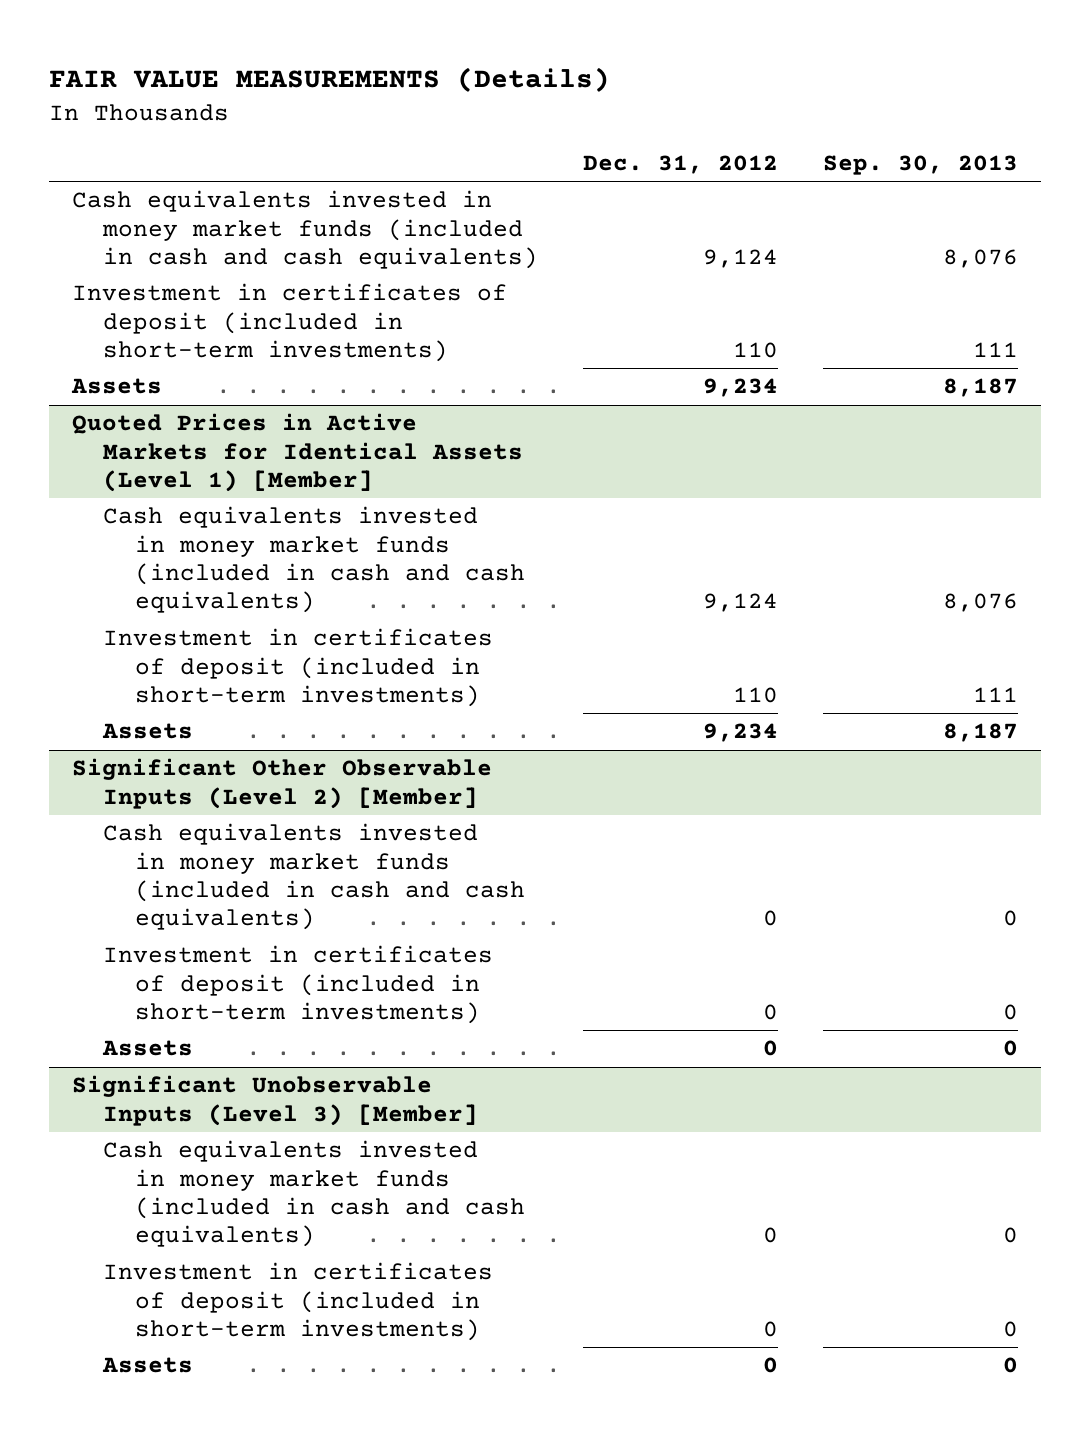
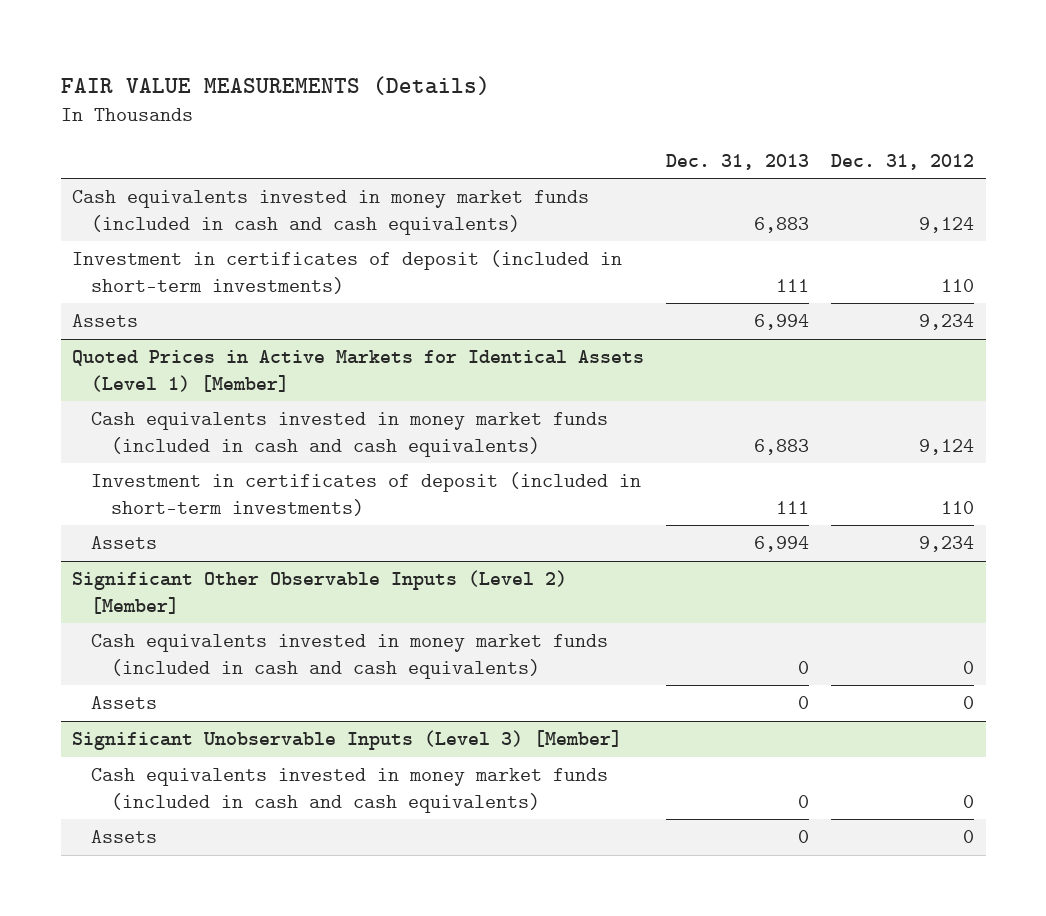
[823,154,1019,175] Sep. 30, 2013 -> none
none -> [666,153,810,170] Dec. 31, 2013
[103,945,494,1025] Investment in certificates of deposit (included in short-term investments) -> none
[103,1262,494,1342] Investment in certificates of deposit (included in short-term investments) -> none

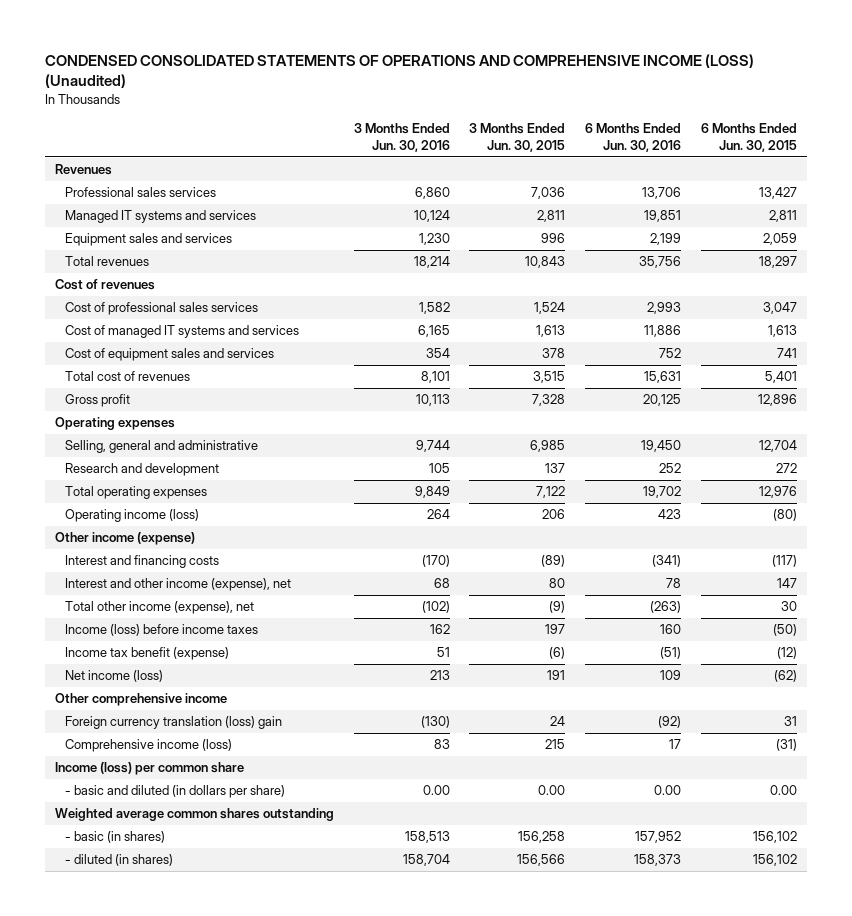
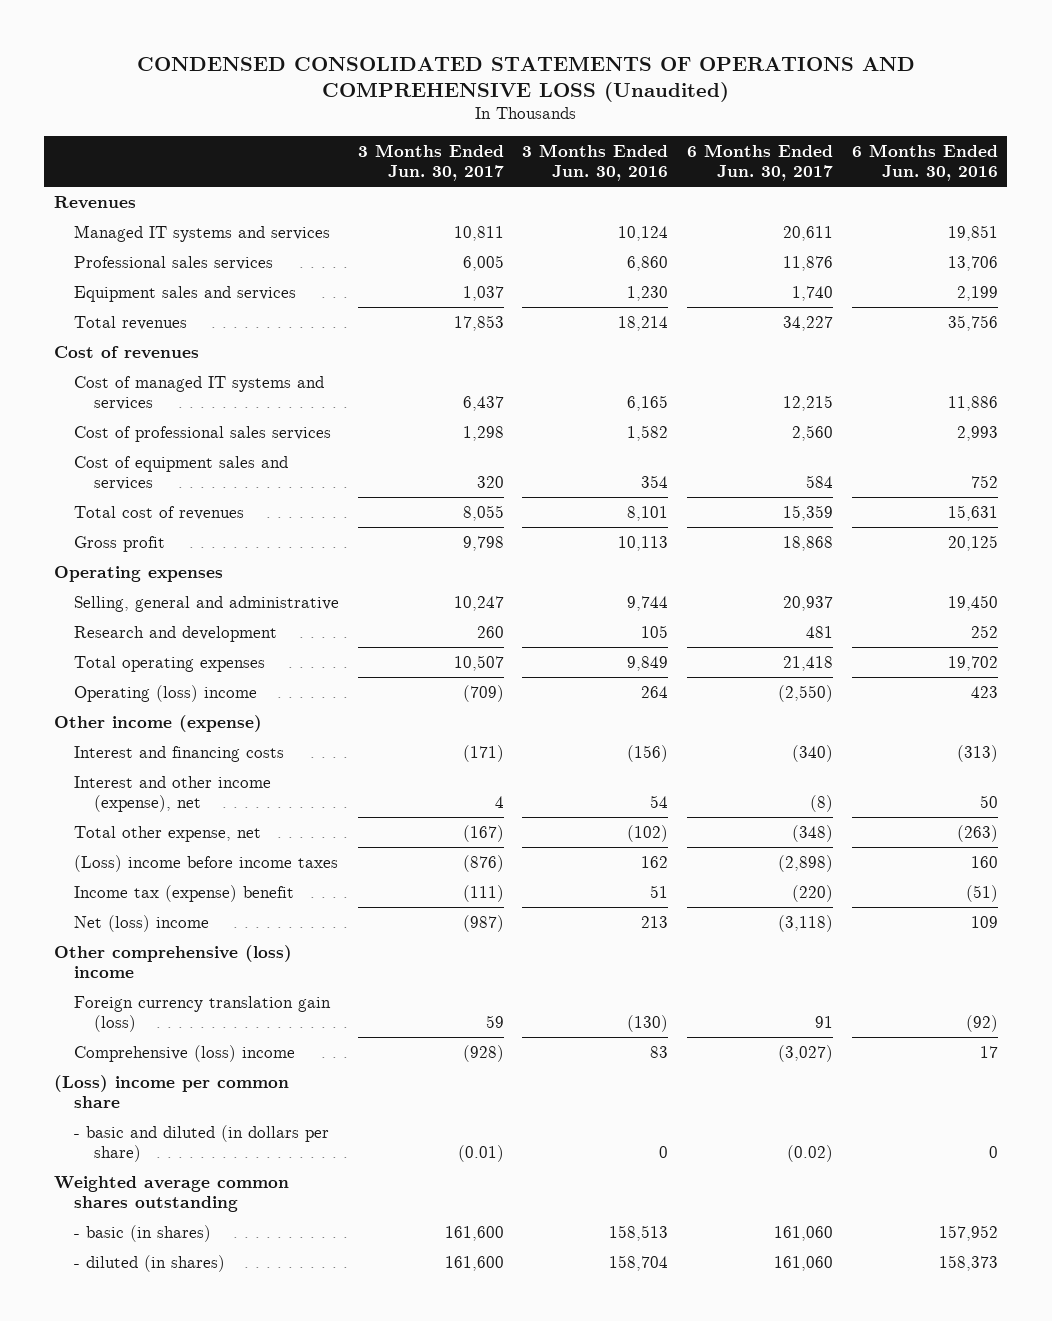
[45,53,755,89] CONDENSED CONSOLIDATED STATEMENTS OF OPERATIONS AND COMPREHENSIVE INCOME (LOSS) (Unaudited) -> [136,55,915,102] CONDENSED CONSOLIDATED STATEMENTS OF OPERATIONS AND COMPREHENSIVE LOSS (Unaudited)
[469,123,566,152] 3 Months Ended Jun. 30, 2015 -> none
[700,123,797,152] 6 Months Ended Jun. 30, 2015 -> none
none -> [357,144,504,181] 3 Months Ended Jun. 30, 2017
none -> [687,144,834,181] 6 Months Ended Jun. 30, 2017
[65,187,217,198] Professional sales services -> [73,255,273,270] Professional sales services
[65,302,259,316] Cost of professional sales services -> [73,425,331,442] Cost of professional sales services
[65,509,200,523] Operating income (loss) -> [73,684,257,702] Operating (loss) income
[421,555,450,568] (170) -> [627,744,669,762] (156)
[652,555,682,568] (341) -> [956,744,998,762] (313)
[433,578,450,589] 68 -> [650,794,669,808] 54
[666,578,682,589] 78 -> [979,794,998,808] 50
[65,601,255,615] Total other income (expense), net -> [73,825,261,842] Total other expense, net
[65,624,259,637] Income (loss) before income taxes -> [73,854,338,872] (Loss) income before income taxes
[65,647,230,661] Income tax benefit (expense) -> [73,884,294,902] Income tax (expense) benefit
[65,670,164,683] Net income (loss) -> [73,914,209,932] Net (loss) income
[55,693,228,707] Other comprehensive income -> [53,944,292,978] Other comprehensive (loss) income
[65,716,283,730] Foreign currency translation (loss) gain -> [73,995,331,1032] Foreign currency translation gain (loss)
[65,739,233,753] Comprehensive income (loss) -> [73,1044,295,1062] Comprehensive (loss) income
[55,762,245,776] Income (loss) per common share -> [53,1074,289,1108] (Loss) income per common share
[422,785,450,796] 0.00 -> [659,1145,669,1158] 0
[654,785,682,796] 0.00 -> [988,1145,998,1158] 0

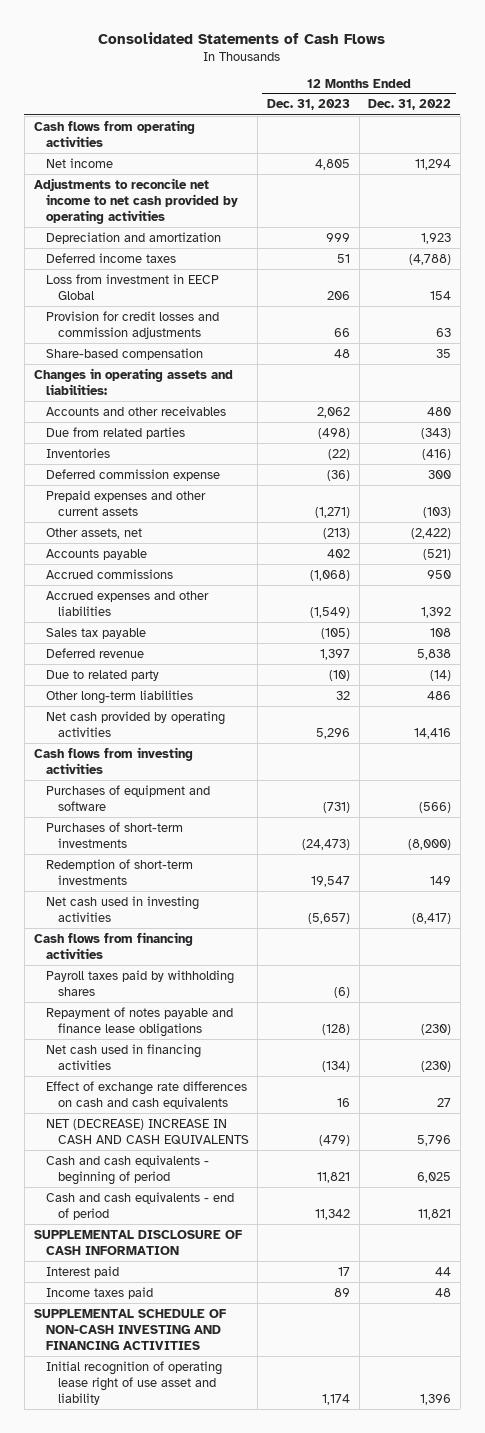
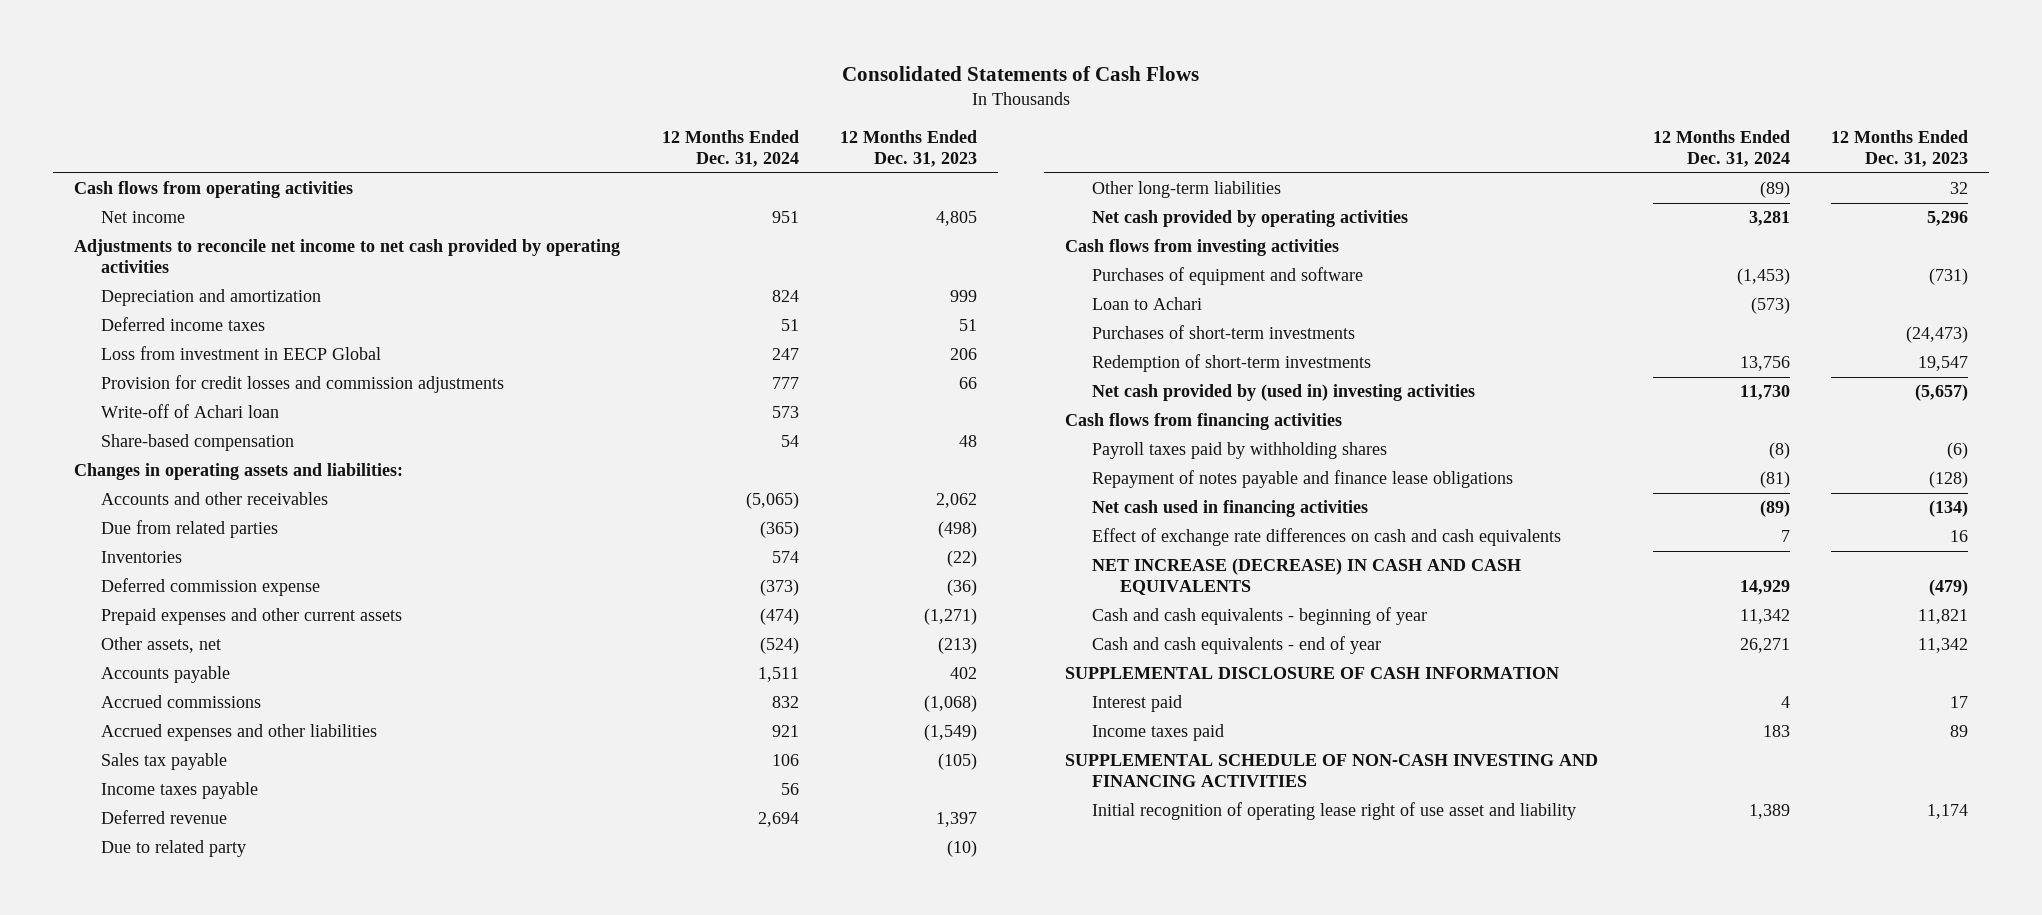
[368,99,452,111] Dec. 31, 2022 -> none
none -> [661,130,799,168] 12 Months Ended Dec. 31, 2024
none -> [101,404,280,419] Write-off of Achari loan
none -> [101,782,259,800] Income taxes payable
none -> [1092,297,1203,311] Loan to Achari
[45,895,199,922] Net cash used in investing activities -> [1092,384,1476,402] Net cash provided by (used in) investing activities
[45,1118,249,1145] NET (DECREASE) INCREASE IN CASH AND CASH EQUIVALENTS -> [1092,558,1522,596] NET INCREASE (DECREASE) IN CASH AND CASH EQUIVALENTS
[45,1154,209,1185] Cash and cash equivalents - beginning of period -> [1092,607,1428,626] Cash and cash equivalents - beginning of year
[45,1191,234,1220] Cash and cash equivalents - end of period -> [1092,636,1382,655] Cash and cash equivalents - end of year

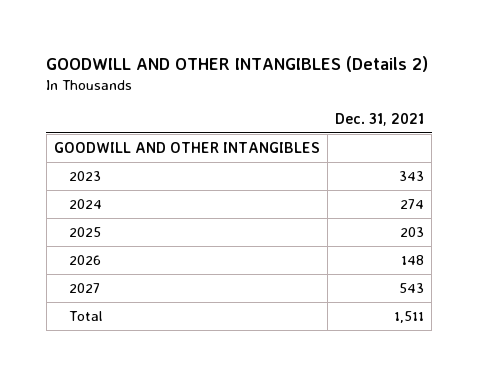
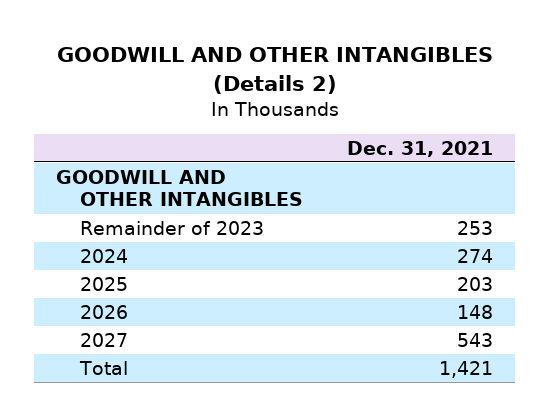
[68,171,101,182] 2023 -> [80,220,265,235] Remainder of 2023
[398,171,424,182] 343 -> [457,220,494,235] 253
[393,311,424,324] 1,511 -> [439,360,494,378] 1,421

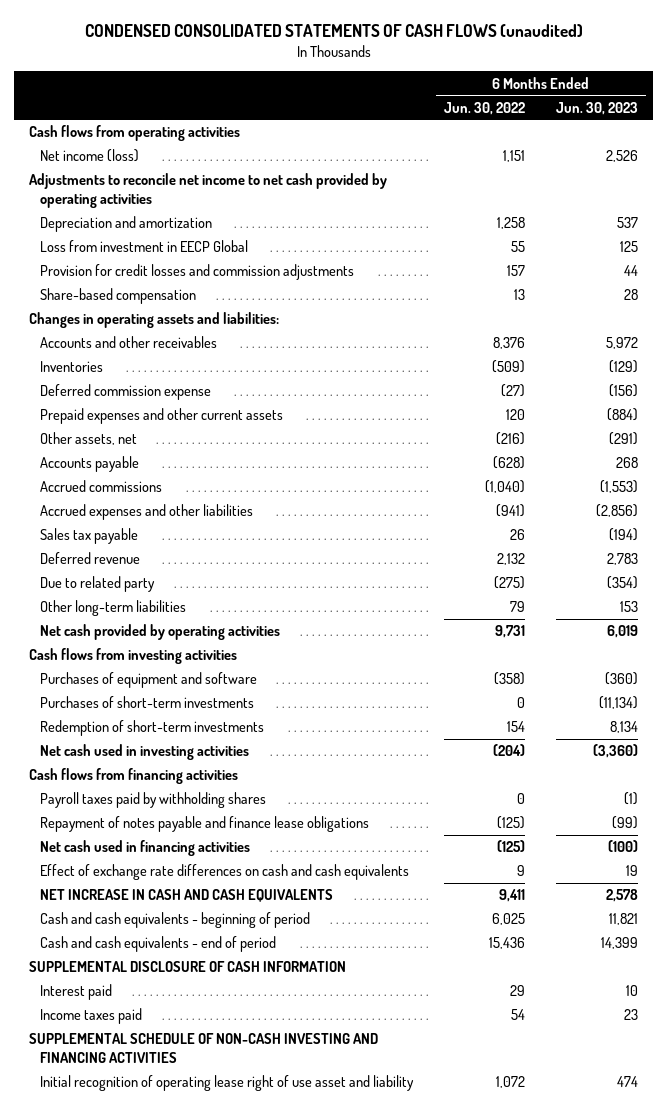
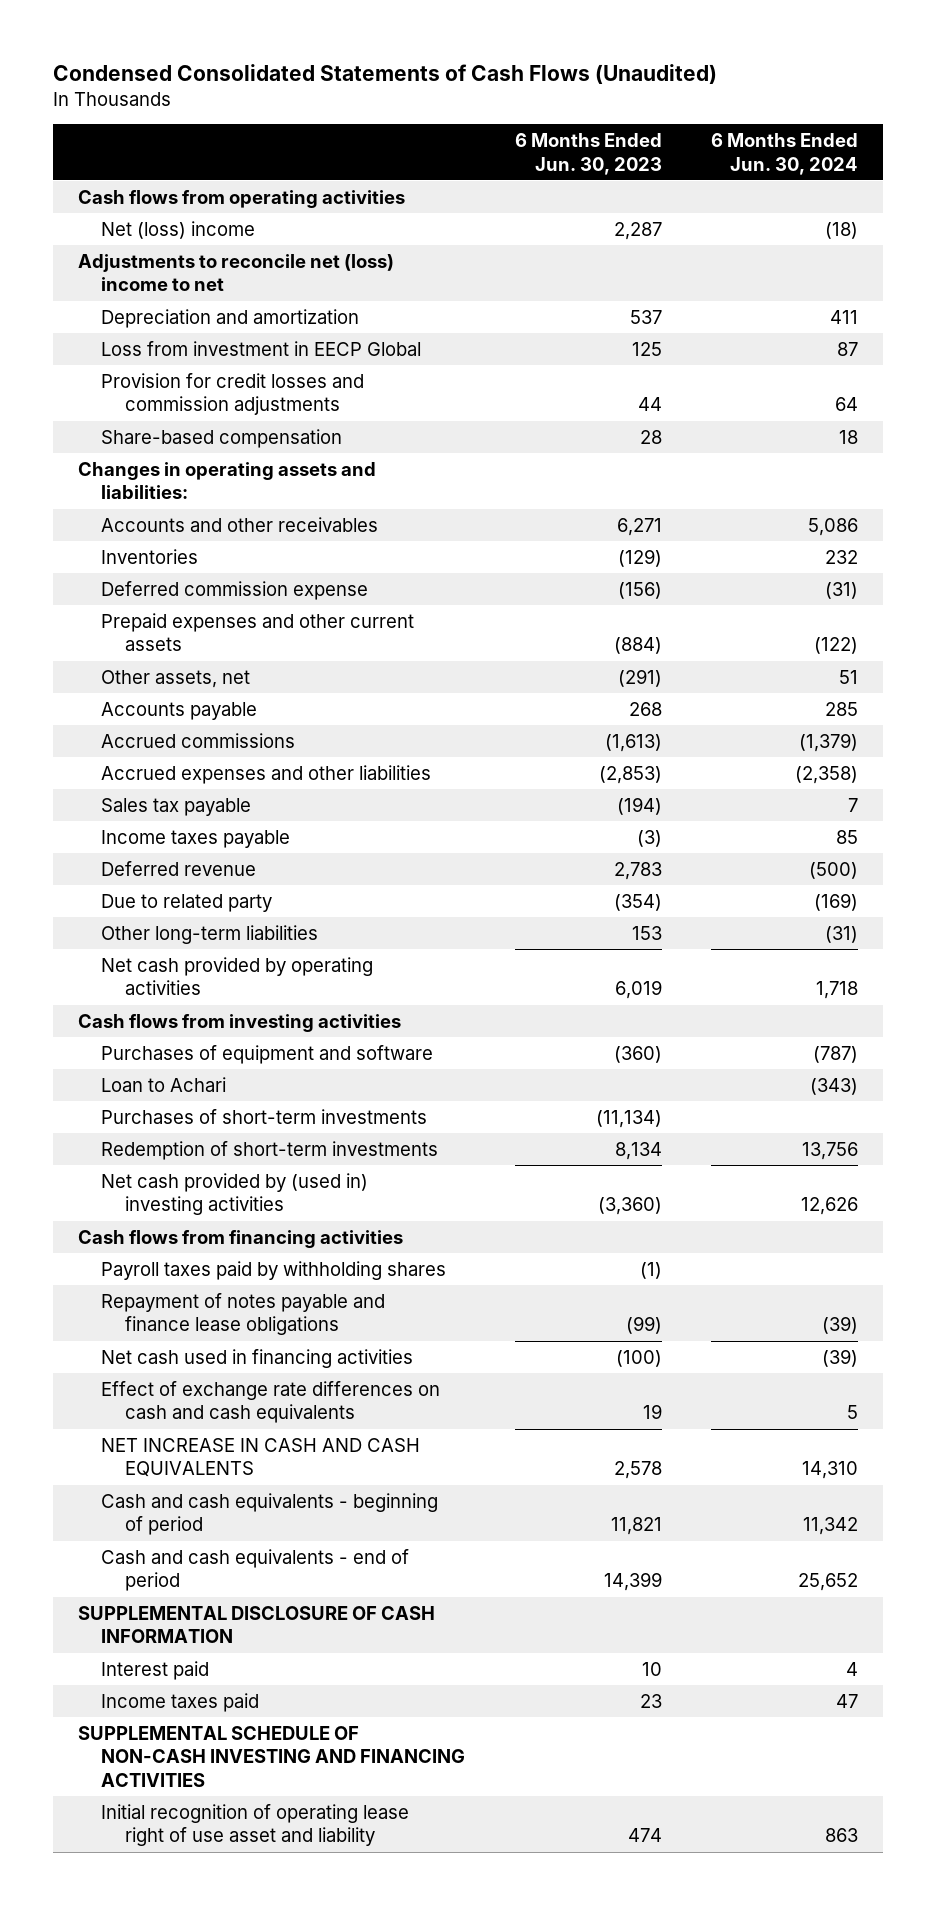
[84,23,583,37] CONDENSED CONSOLIDATED STATEMENTS OF CASH FLOWS (unaudited) -> [52,64,717,85] Condensed Consolidated Statements of Cash Flows (Unaudited)
[444,101,526,115] Jun. 30, 2022 -> none
none -> [711,132,859,175] 6 Months Ended Jun. 30, 2024
[29,173,388,209] Adjustments to reconcile net income to net cash provided by operating activities -> none
[40,149,140,163] Net income (loss) -> [101,220,256,239] Net (loss) income
[606,150,639,163] 2,526 -> [613,221,662,240] 2,287
none -> [77,253,394,292] Adjustments to reconcile net (loss) income to net
[606,337,639,350] 5,972 -> [616,517,662,536] 6,271
[600,480,639,494] (1,553) -> [604,733,662,752] (1,613)
[596,504,639,518] (2,856) -> [598,765,662,784] (2,853)
none -> [101,829,291,848] Income taxes payable
none -> [101,1076,227,1092] Loan to Achari
[40,744,250,761] Net cash used in investing activities -> [101,1172,369,1216] Net cash provided by (used in) investing activities

